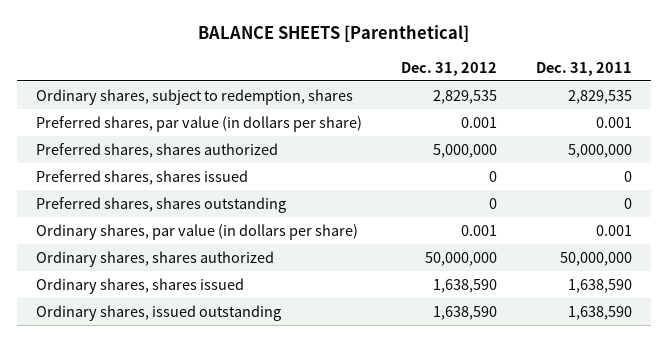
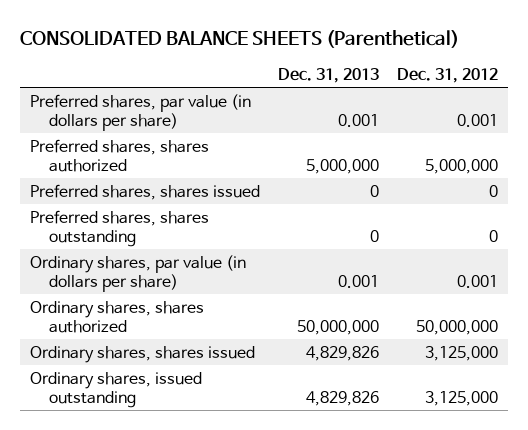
[198,25,470,43] BALANCE SHEETS [Parenthetical] -> [20,30,460,49] CONSOLIDATED BALANCE SHEETS (Parenthetical)
[535,61,632,76] Dec. 31, 2011 -> none
none -> [278,67,380,83] Dec. 31, 2013
[36,88,354,105] Ordinary shares, subject to redemption, shares -> none
[433,278,498,293] 1,638,590 -> [425,345,499,361] 3,125,000
[433,305,498,320] 1,638,590 -> [425,390,499,406] 3,125,000

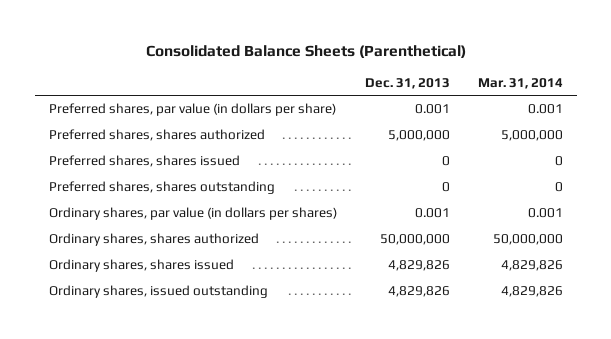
[20,30,460,49] CONSOLIDATED BALANCE SHEETS (Parenthetical) -> [145,44,466,58] Consolidated Balance Sheets (Parenthetical)
[397,67,499,83] Dec. 31, 2012 -> none
none -> [477,77,563,89] Mar. 31, 2014
[29,254,246,292] Ordinary shares, par value (in dollars per share) -> [48,207,337,221] Ordinary shares, par value (in dollars per shares)

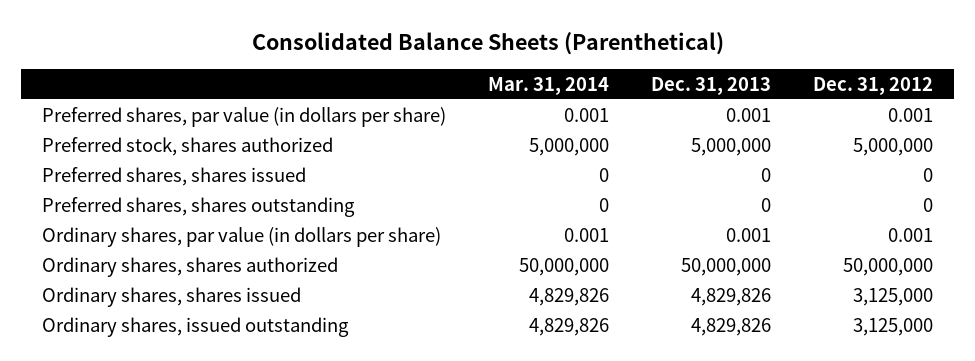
none -> [812,76,933,95] Dec. 31, 2012
[48,129,265,142] Preferred shares, shares authorized -> [42,136,334,156] Preferred stock, shares authorized
[48,207,337,221] Ordinary shares, par value (in dollars per shares) -> [42,226,442,247] Ordinary shares, par value (in dollars per share)

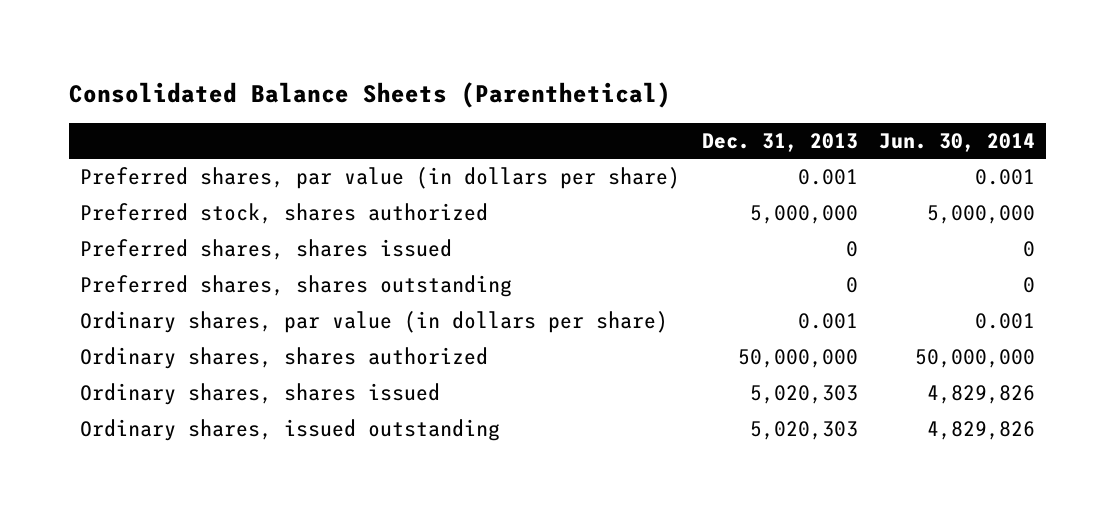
[488,76,610,95] Mar. 31, 2014 -> none
[812,76,933,95] Dec. 31, 2012 -> none
none -> [879,132,1036,152] Jun. 30, 2014
[691,287,772,306] 4,829,826 -> [749,385,858,405] 5,020,303
[691,317,772,336] 4,829,826 -> [749,421,858,441] 5,020,303

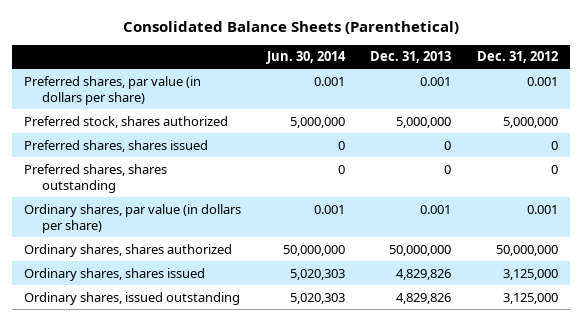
none -> [476,51,558,64] Dec. 31, 2012
[749,385,858,405] 5,020,303 -> [396,268,452,280] 4,829,826
[927,385,1036,405] 4,829,826 -> [289,268,345,280] 5,020,303
[749,421,858,441] 5,020,303 -> [396,292,452,304] 4,829,826
[927,421,1036,441] 4,829,826 -> [289,292,345,304] 5,020,303

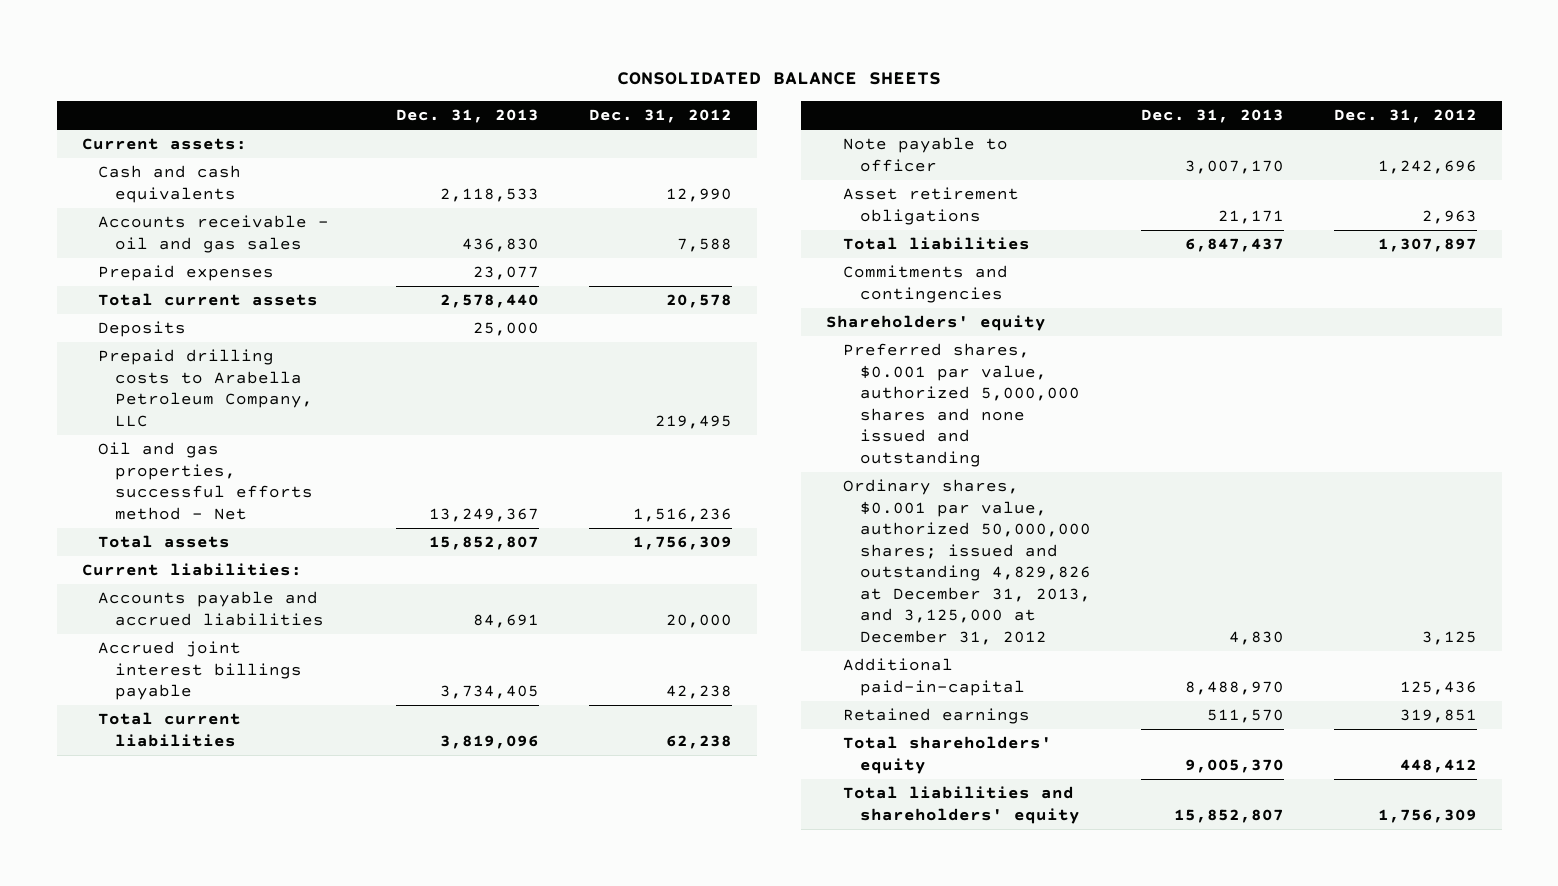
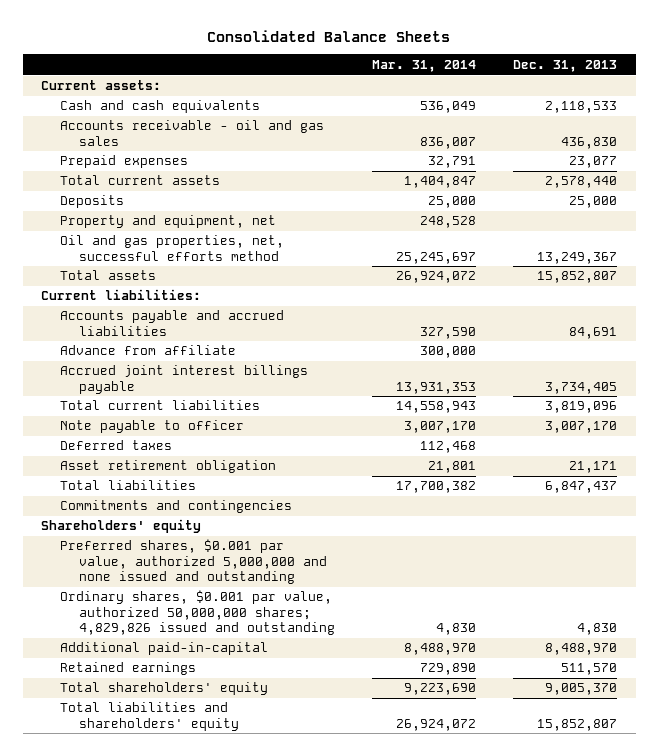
[617,71,942,85] CONSOLIDATED BALANCE SHEETS -> [207,30,451,43] Consolidated Balance Sheets
[589,109,733,124] Dec. 31, 2012 -> none
none -> [371,59,476,72] Mar. 31, 2014
[98,349,314,427] Prepaid drilling costs to Arabella Petroleum Company, LLC -> none
none -> [60,215,277,229] Property and equipment, net
[98,442,314,520] Oil and gas properties, successful efforts method - Net -> [60,235,285,261] Oil and gas properties, net, successful efforts method
none -> [60,345,237,356] Advance from affiliate
none -> [60,440,173,451] Deferred taxes
[842,187,1019,225] Asset retirement obligations -> [60,460,277,474] Asset retirement obligation
[842,343,1080,467] Preferred shares, $0.001 par value, authorized 5,000,000 shares and none issued and outstanding -> [60,539,327,584] Preferred shares, $0.001 par value, authorized 5,000,000 and none issued and outstanding
[842,479,1091,645] Ordinary shares, $0.001 par value, authorized 50,000,000 shares; issued and outstanding 4,829,826 at December 31, 2013, and 3,125,000 at December 31, 2012 -> [60,590,335,635] Ordinary shares, $0.001 par value, authorized 50,000,000 shares; 4,829,826 issued and outstanding

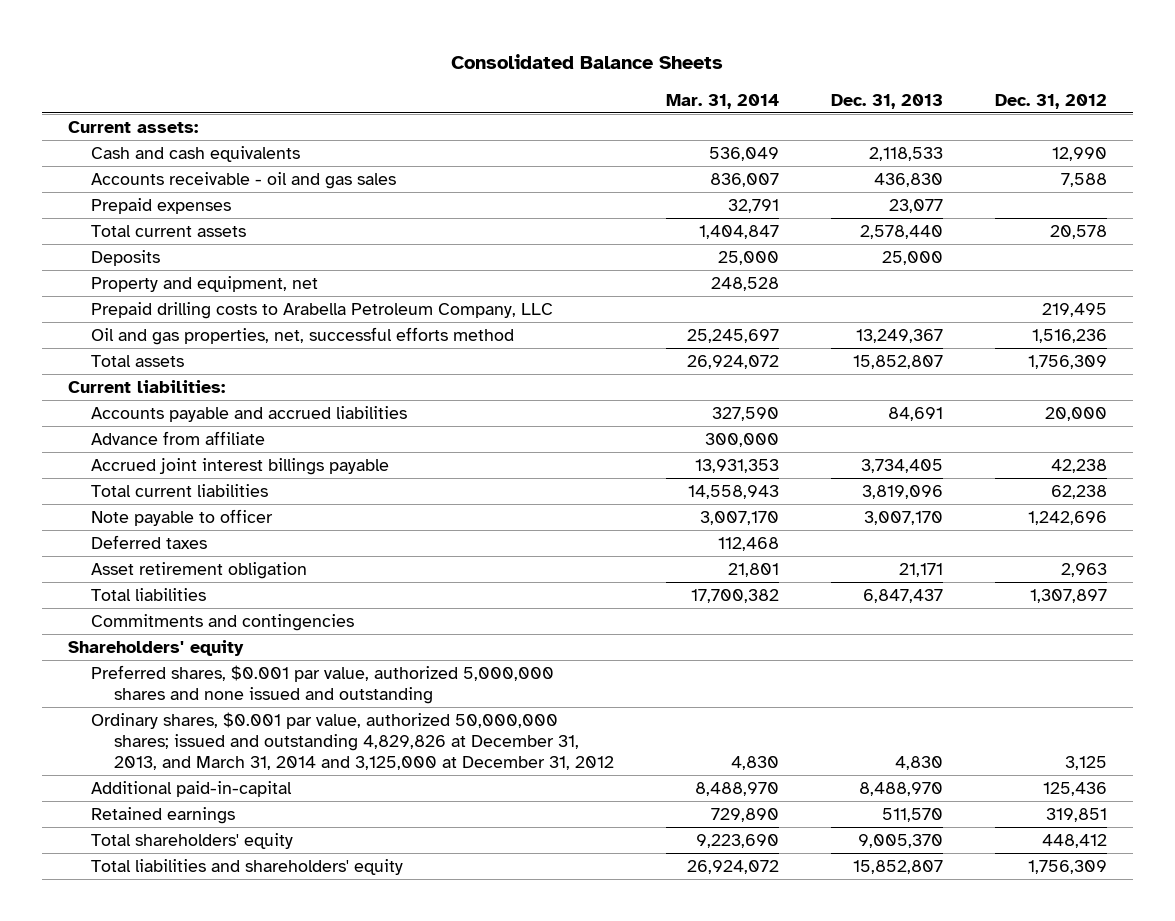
none -> [995,93,1108,109] Dec. 31, 2012
none -> [90,302,553,320] Prepaid drilling costs to Arabella Petroleum Company, LLC
[60,539,327,584] Preferred shares, $0.001 par value, authorized 5,000,000 and none issued and outstanding -> [90,665,554,705] Preferred shares, $0.001 par value, authorized 5,000,000 shares and none issued and outstanding
[60,590,335,635] Ordinary shares, $0.001 par value, authorized 50,000,000 shares; 4,829,826 issued and outstanding -> [90,712,615,770] Ordinary shares, $0.001 par value, authorized 50,000,000 shares; issued and outstanding 4,829,826 at December 31, 2013, and March 31, 2014 and 3,125,000 at December 31, 2012

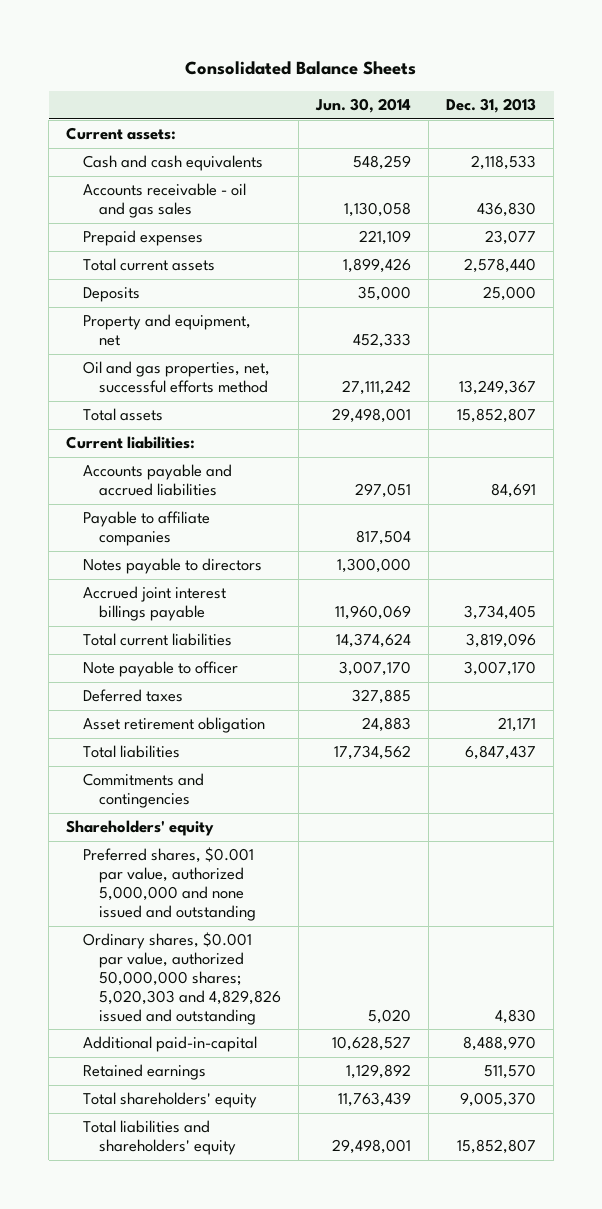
[666,93,780,109] Mar. 31, 2014 -> none
[995,93,1108,109] Dec. 31, 2012 -> none
none -> [315,97,412,113] Jun. 30, 2014
[90,302,553,320] Prepaid drilling costs to Arabella Petroleum Company, LLC -> none
[90,431,265,446] Advance from affiliate -> [82,511,210,547] Payable to affiliate companies
none -> [82,558,262,575] Notes payable to directors
[90,665,554,705] Preferred shares, $0.001 par value, authorized 5,000,000 shares and none issued and outstanding -> [82,847,257,921] Preferred shares, $0.001 par value, authorized 5,000,000 and none issued and outstanding
[90,712,615,770] Ordinary shares, $0.001 par value, authorized 50,000,000 shares; issued and outstanding 4,829,826 at December 31, 2013, and March 31, 2014 and 3,125,000 at December 31, 2012 -> [82,932,282,1025] Ordinary shares, $0.001 par value, authorized 50,000,000 shares; 5,020,303 and 4,829,826 issued and outstanding

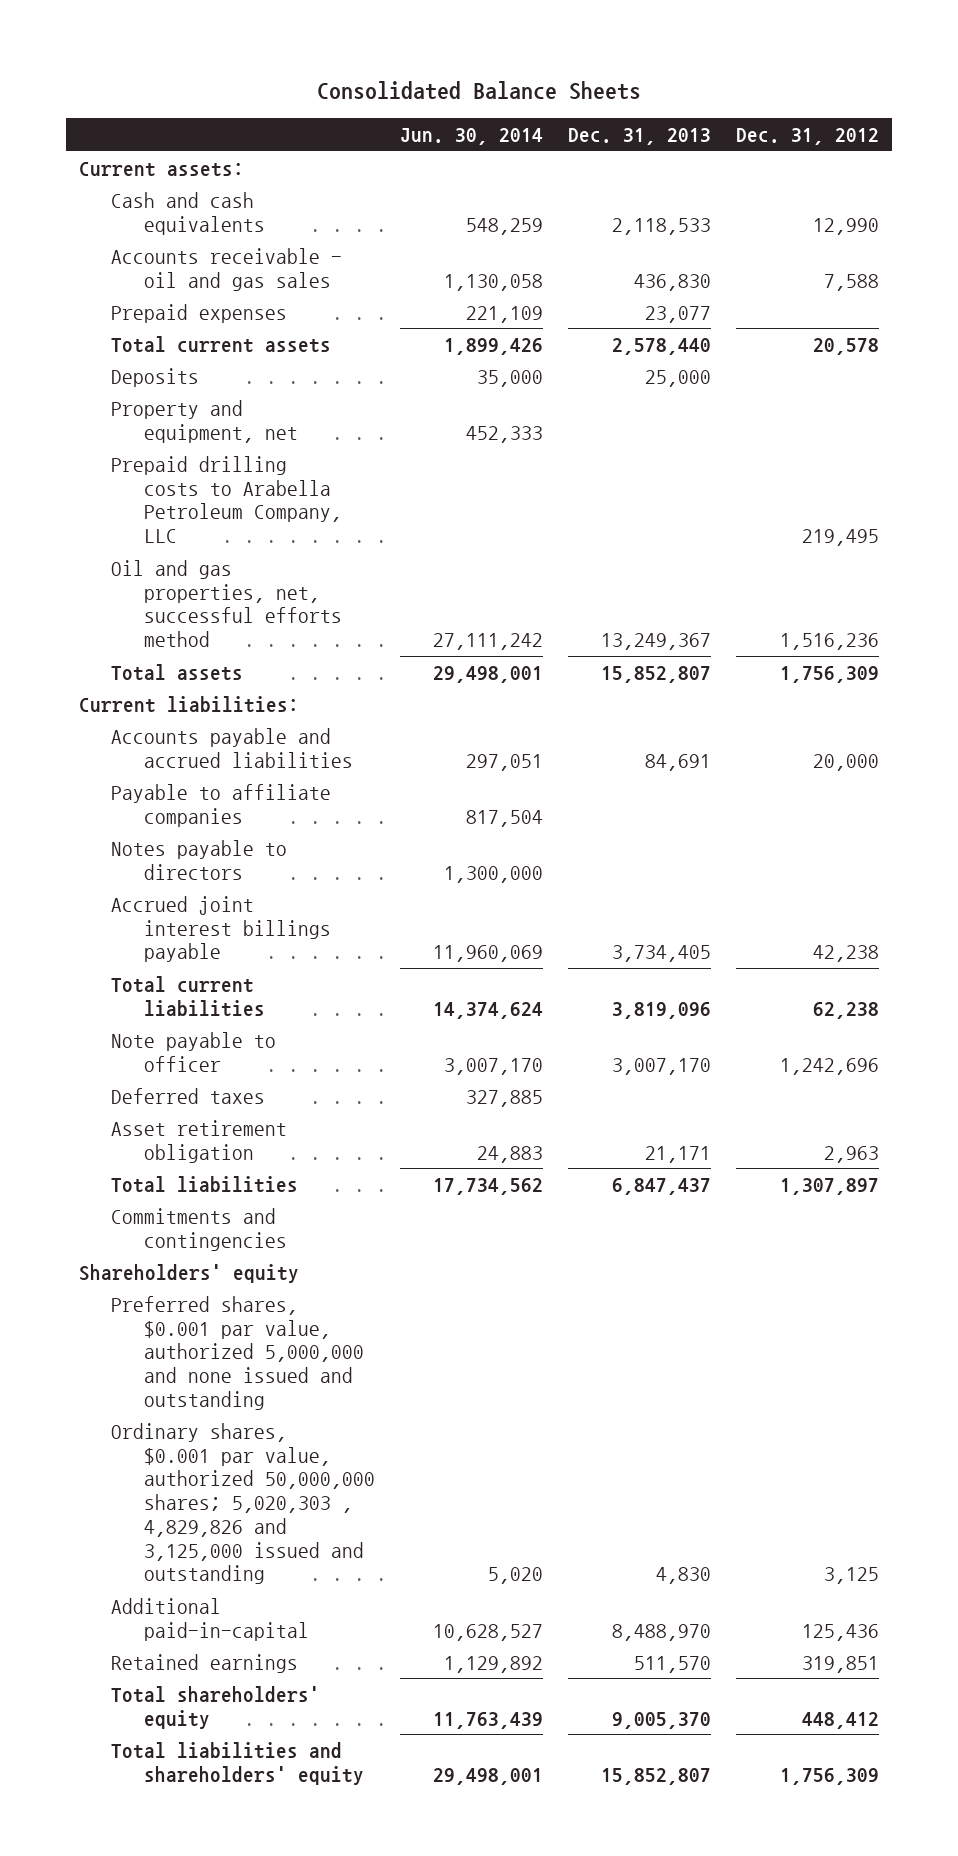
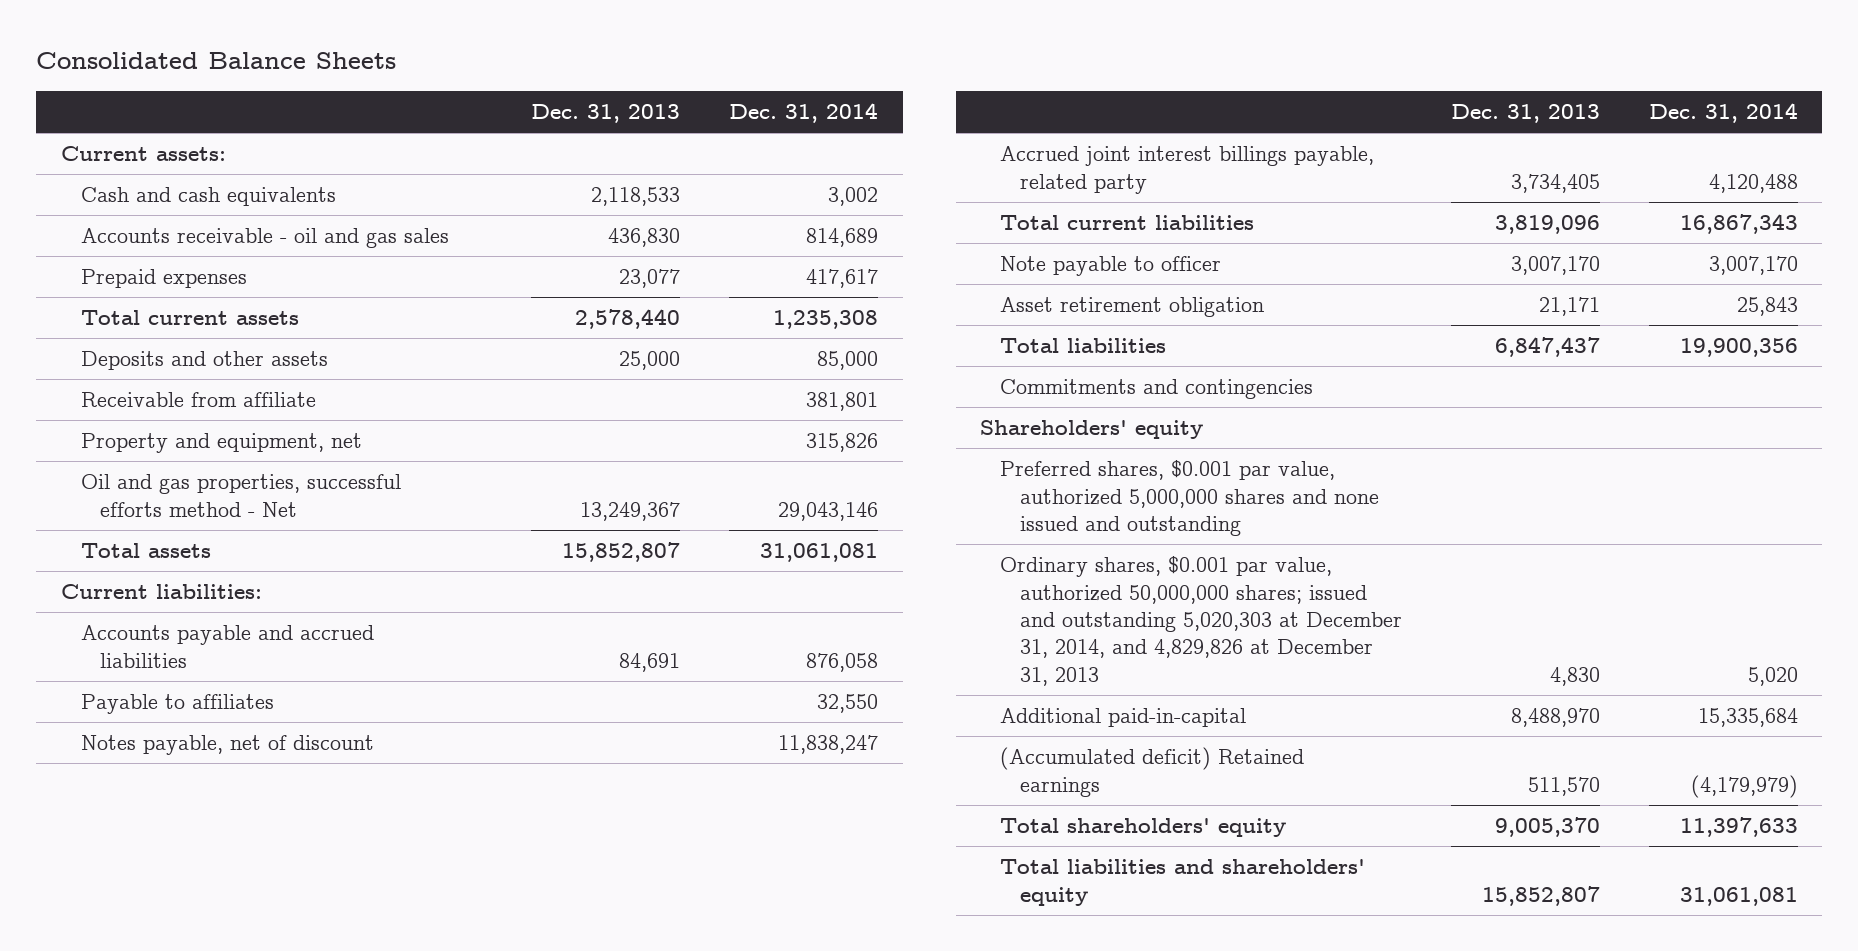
[399,127,543,145] Jun. 30, 2014 -> none
[736,127,880,145] Dec. 31, 2012 -> none
none -> [729,102,879,123] Dec. 31, 2014
[111,367,200,387] Deposits -> [80,351,328,371] Deposits and other assets
none -> [80,392,316,408] Receivable from affiliate
[111,455,342,544] Prepaid drilling costs to Arabella Petroleum Company, LLC -> none
[111,559,342,648] Oil and gas properties, net, successful efforts method -> [80,474,401,517] Oil and gas properties, successful efforts method - Net
[111,783,332,827] Payable to affiliate companies -> none
[111,839,288,880] Notes payable to directors -> none
none -> [80,694,274,715] Payable to affiliates
none -> [80,735,374,756] Notes payable, net of discount
[111,895,331,963] Accrued joint interest billings payable -> [999,146,1374,194] Accrued joint interest billings payable, related party
[111,1087,266,1104] Deferred taxes -> none
[111,1295,364,1410] Preferred shares, $0.001 par value, authorized 5,000,000 and none issued and outstanding -> [999,460,1379,536] Preferred shares, $0.001 par value, authorized 5,000,000 shares and none issued and outstanding
[111,1422,375,1585] Ordinary shares, $0.001 par value, authorized 50,000,000 shares; 5,020,303 , 4,829,826 and 3,125,000 issued and outstanding -> [999,556,1402,686] Ordinary shares, $0.001 par value, authorized 50,000,000 shares; issued and outstanding 5,020,303 at December 31, 2014, and 4,829,826 at December 31, 2013
[111,1653,299,1673] Retained earnings -> [999,747,1304,797] (Accumulated deficit) Retained earnings

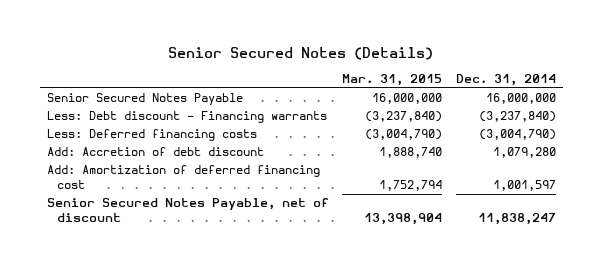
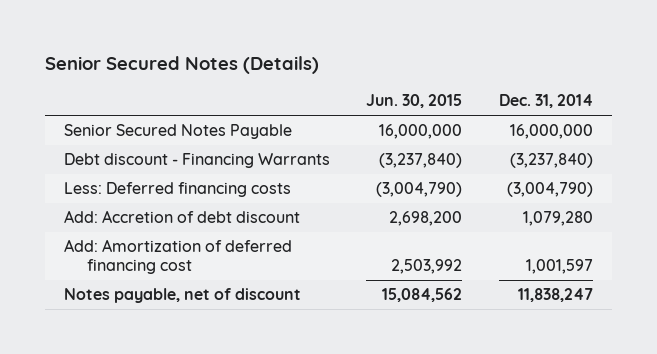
[342,74,443,87] Mar. 31, 2015 -> none
none -> [366,94,463,109] Jun. 30, 2015
[46,111,327,124] Less: Debt discount - Financing warrants -> [63,153,330,169] Debt discount - Financing Warrants
[46,198,329,223] Senior Secured Notes Payable, net of discount -> [63,288,301,304] Notes payable, net of discount

